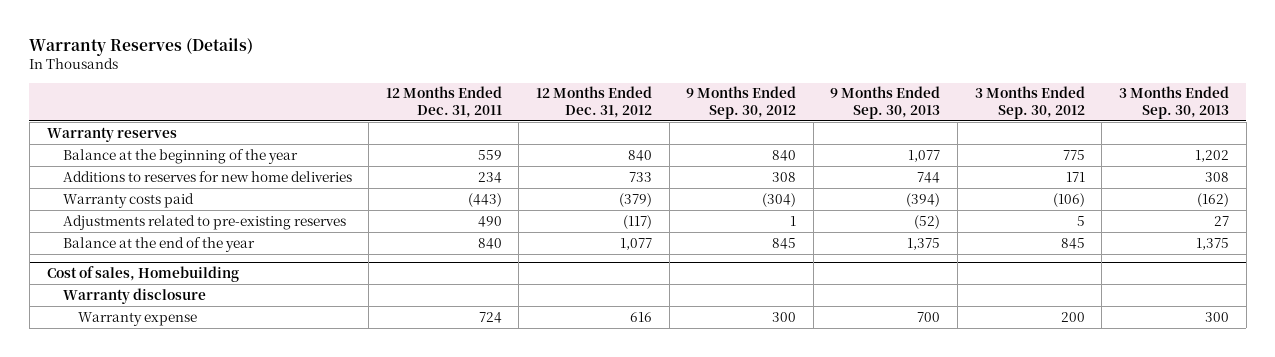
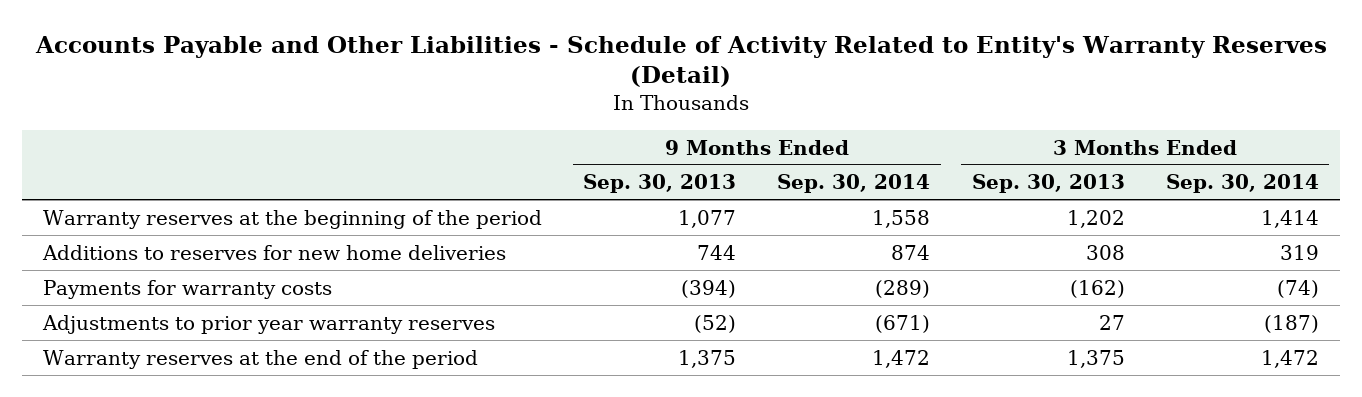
[29,37,254,56] Warranty Reserves (Details) -> [34,35,1327,88] Accounts Payable and Other Liabilities - Schedule of Activity Related to Entity's Warranty Reserves (Detail)
[385,86,502,118] 12 Months Ended Dec. 31, 2011 -> none
[535,86,652,118] 12 Months Ended Dec. 31, 2012 -> none
[686,86,797,119] 9 Months Ended Sep. 30, 2012 -> none
[974,86,1085,119] 3 Months Ended Sep. 30, 2012 -> none
none -> [777,174,931,194] Sep. 30, 2014
none -> [1166,174,1320,194] Sep. 30, 2014
[46,126,177,142] Warranty reserves -> none
[62,148,298,164] Balance at the beginning of the year -> [42,209,542,229] Warranty reserves at the beginning of the period
[46,265,239,282] Cost of sales, Homebuilding -> none
[62,287,206,304] Warranty disclosure -> none
[78,311,198,326] Warranty expense -> none
[62,192,194,208] Warranty costs paid -> [42,279,332,299] Payments for warranty costs
[62,214,346,230] Adjustments related to pre-existing reserves -> [41,314,495,334] Adjustments to prior year warranty reserves
[62,236,255,252] Balance at the end of the year -> [42,349,478,369] Warranty reserves at the end of the period

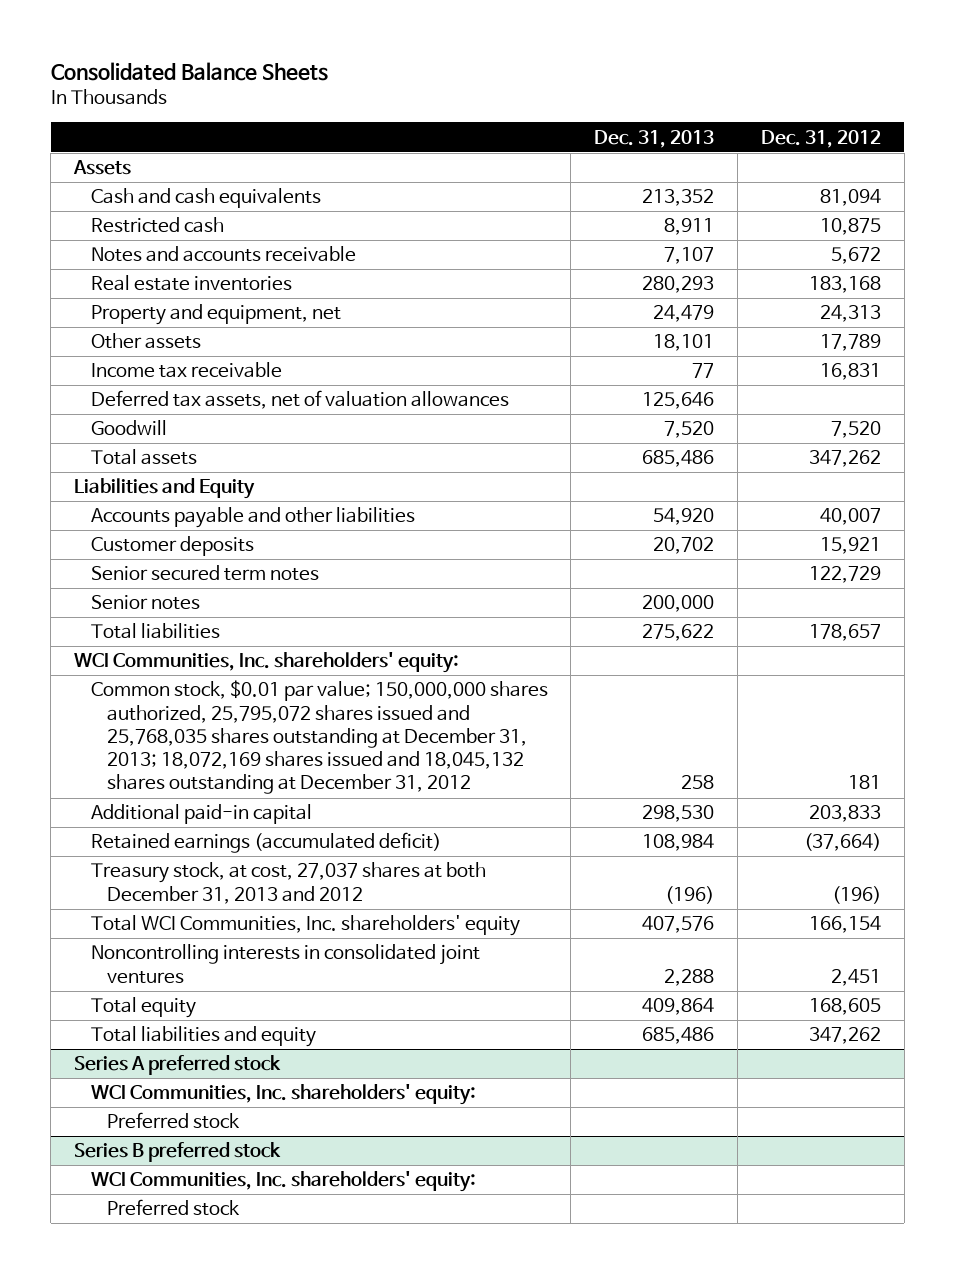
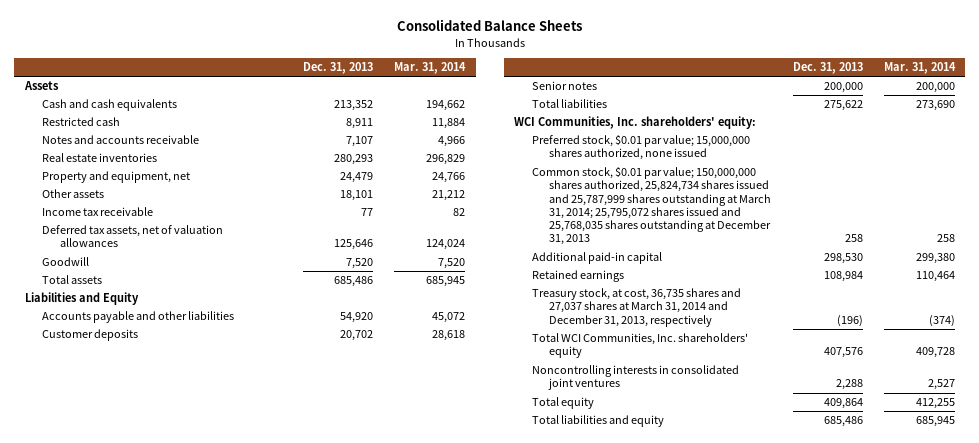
[760,129,881,148] Dec. 31, 2012 -> none
none -> [394,61,467,74] Mar. 31, 2014
[90,565,319,582] Senior secured term notes -> none
none -> [531,134,750,161] Preferred stock, $0.01 par value; 15,000,000 shares authorized, none issued
[90,680,548,795] Common stock, $0.01 par value; 150,000,000 shares authorized, 25,795,072 shares issued and 25,768,035 shares outstanding at December 31, 2013; 18,072,169 shares issued and 18,045,132 shares outstanding at December 31, 2012 -> [531,166,772,246] Common stock, $0.01 par value; 150,000,000 shares authorized, 25,824,734 shares issued and 25,787,999 shares outstanding at March 31, 2014; 25,795,072 shares issued and 25,768,035 shares outstanding at December 31, 2013
[90,832,441,854] Retained earnings (accumulated deficit) -> [531,270,624,283] Retained earnings
[90,862,486,904] Treasury stock, at cost, 27,037 shares at both December 31, 2013 and 2012 -> [531,288,741,327] Treasury stock, at cost, 36,735 shares and 27,037 shares at March 31, 2014 and December 31, 2013, respectively
[74,1055,282,1076] Series A preferred stock -> none
[90,1084,476,1106] WCI Communities, Inc. shareholders' equity: -> none
[107,1112,241,1130] Preferred stock -> none
[74,1142,282,1163] Series B preferred stock -> none
[90,1171,476,1193] WCI Communities, Inc. shareholders' equity: -> none
[107,1199,241,1217] Preferred stock -> none

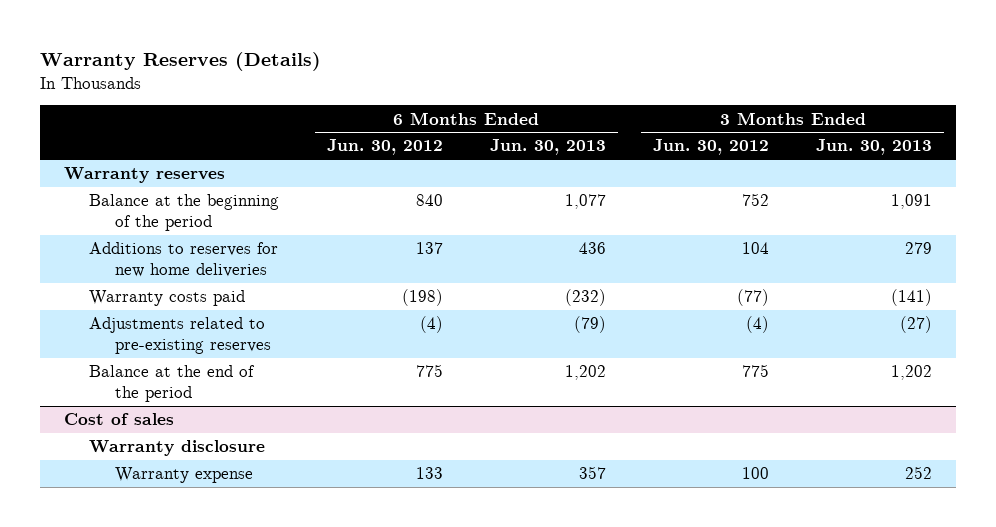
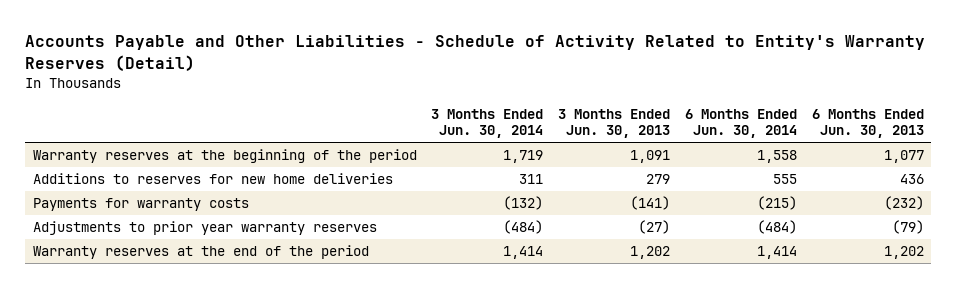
[40,52,322,72] Warranty Reserves (Details) -> [25,34,926,71] Accounts Payable and Other Liabilities - Schedule of Activity Related to Entity's Warranty Reserves (Detail)
[326,139,443,156] Jun. 30, 2012 -> none
[653,139,770,156] Jun. 30, 2012 -> none
none -> [431,108,544,139] 3 Months Ended Jun. 30, 2014
none -> [684,108,797,139] 6 Months Ended Jun. 30, 2014
[64,167,226,184] Warranty reserves -> none
[89,194,280,231] Balance at the beginning of the period -> [32,149,417,164] Warranty reserves at the beginning of the period
[64,413,175,426] Cost of sales -> none
[89,440,266,457] Warranty disclosure -> none
[114,467,253,484] Warranty expense -> none
[89,290,246,307] Warranty costs paid -> [32,198,249,212] Payments for warranty costs
[89,317,271,354] Adjustments related to pre-existing reserves -> [32,221,377,236] Adjustments to prior year warranty reserves
[89,365,256,402] Balance at the end of the period -> [32,245,369,260] Warranty reserves at the end of the period

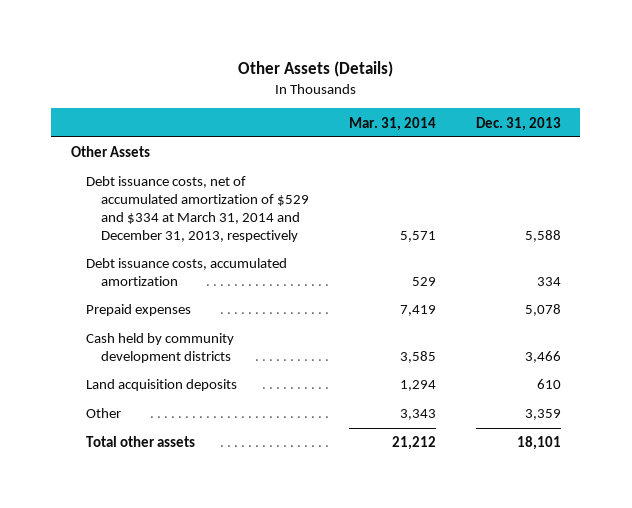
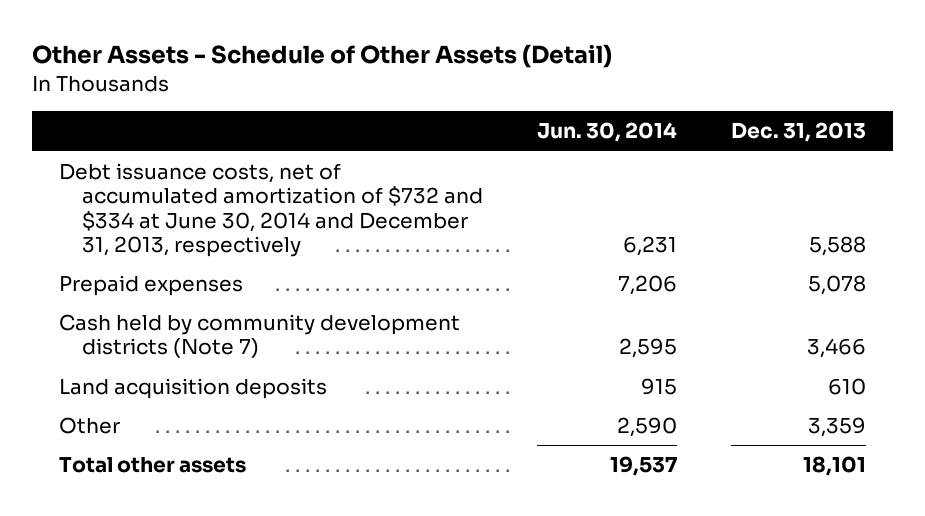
[237,60,393,77] Other Assets (Details) -> [31,44,612,69] Other Assets - Schedule of Other Assets (Detail)
[349,116,437,131] Mar. 31, 2014 -> none
none -> [537,122,678,143] Jun. 30, 2014
[70,146,150,158] Other Assets -> none
[86,258,288,286] Debt issuance costs, accumulated amortization -> none
[86,176,310,242] Debt issuance costs, net of accumulated amortization of $529 and $334 at March 31, 2014 and December 31, 2013, respectively -> [58,163,484,258] Debt issuance costs, net of accumulated amortization of $732 and $334 at June 30, 2014 and December 31, 2013, respectively
[86,333,235,363] Cash held by community development districts -> [58,314,460,359] Cash held by community development districts (Note 7)

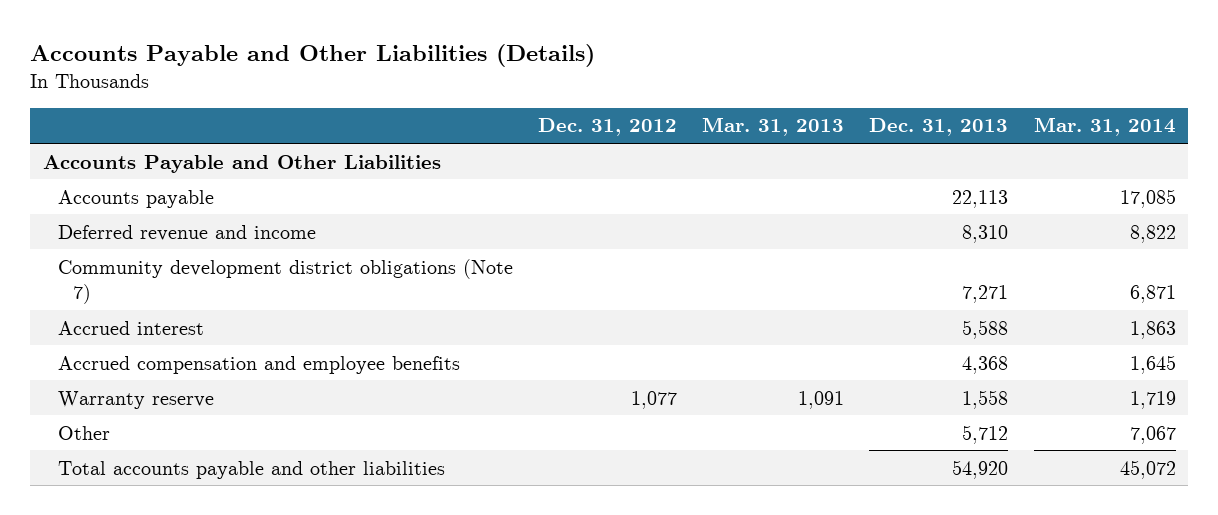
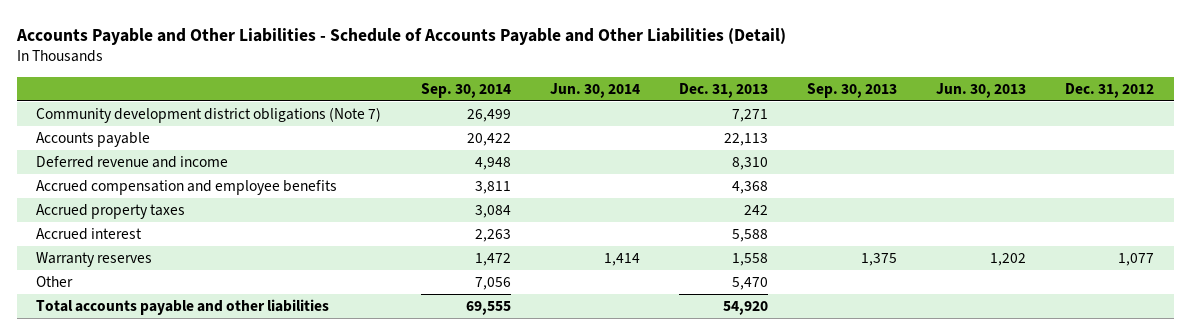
[30,43,596,67] Accounts Payable and Other Liabilities (Details) -> [15,27,786,45] Accounts Payable and Other Liabilities - Schedule of Accounts Payable and Other Liabilities (Detail)
[702,117,845,137] Mar. 31, 2013 -> none
[1033,117,1176,137] Mar. 31, 2014 -> none
none -> [420,82,511,98] Sep. 30, 2014
none -> [549,82,640,98] Jun. 30, 2014
none -> [806,82,897,98] Sep. 30, 2013
none -> [936,82,1027,98] Jun. 30, 2013
[42,154,441,173] Accounts Payable and Other Liabilities -> none
[57,258,513,304] Community development district obligations (Note 7) -> [36,107,382,124] Community development district obligations (Note 7)
none -> [36,204,186,220] Accrued property taxes
[57,320,204,335] Accrued interest -> [36,228,143,241] Accrued interest
[57,390,214,409] Warranty reserve -> [36,252,153,268] Warranty reserves
[962,424,1009,444] 5,712 -> [731,277,768,291] 5,470

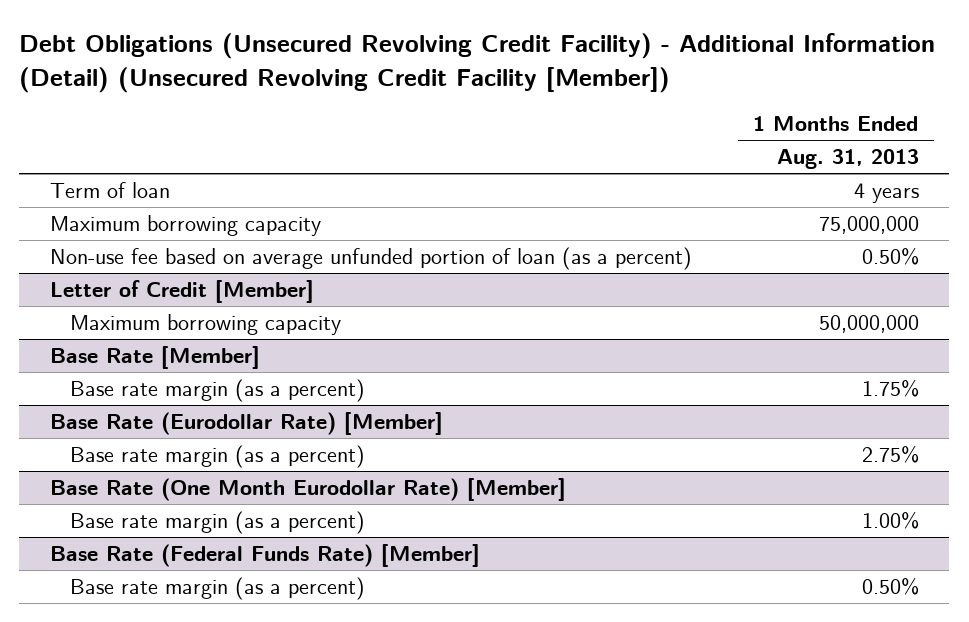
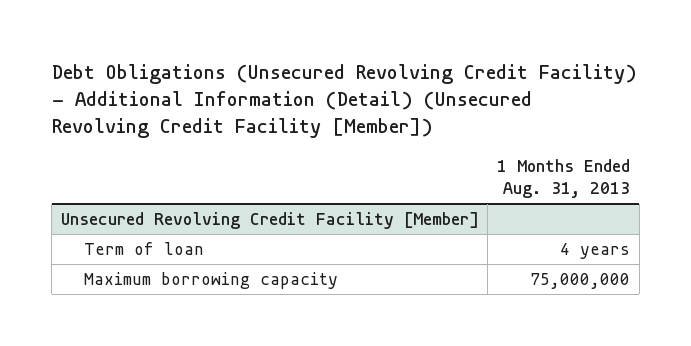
none -> [60,212,479,230] Unsecured Revolving Credit Facility [Member]
[50,247,693,271] Non-use fee based on average unfunded portion of loan (as a percent) -> none
[50,280,315,304] Letter of Credit [Member] -> none
[70,314,342,336] Maximum borrowing capacity -> none
[50,346,261,370] Base Rate [Member] -> none
[70,379,366,403] Base rate margin (as a percent) -> none
[50,412,444,436] Base Rate (Eurodollar Rate) [Member] -> none
[70,445,366,469] Base rate margin (as a percent) -> none
[50,478,567,502] Base Rate (One Month Eurodollar Rate) [Member] -> none
[70,511,366,535] Base rate margin (as a percent) -> none
[50,544,481,568] Base Rate (Federal Funds Rate) [Member] -> none
[70,577,366,601] Base rate margin (as a percent) -> none

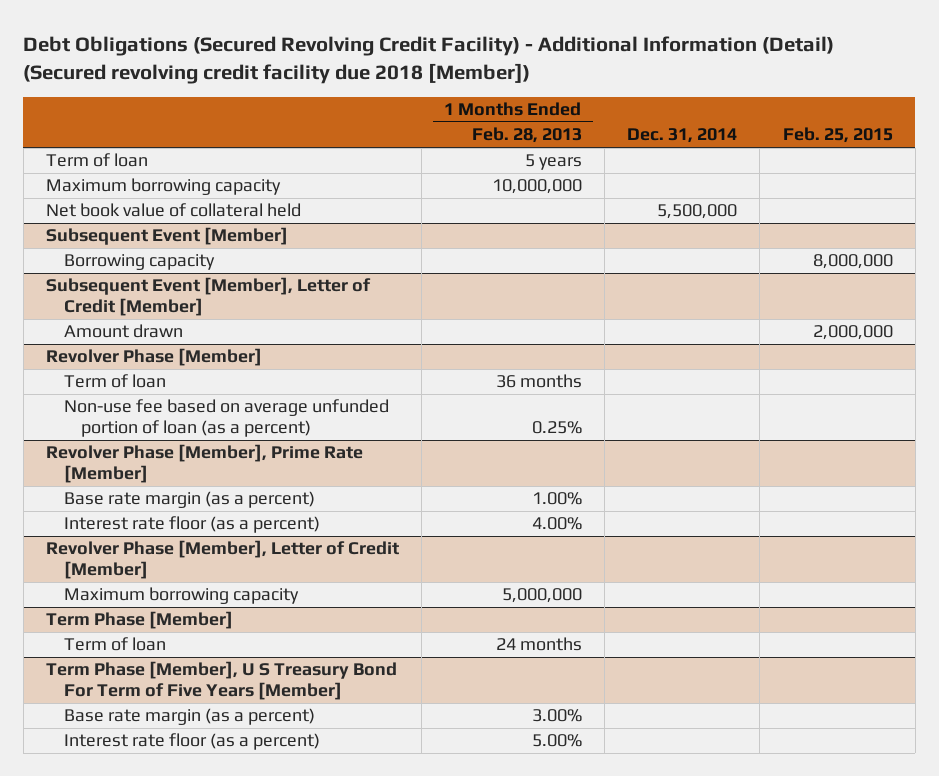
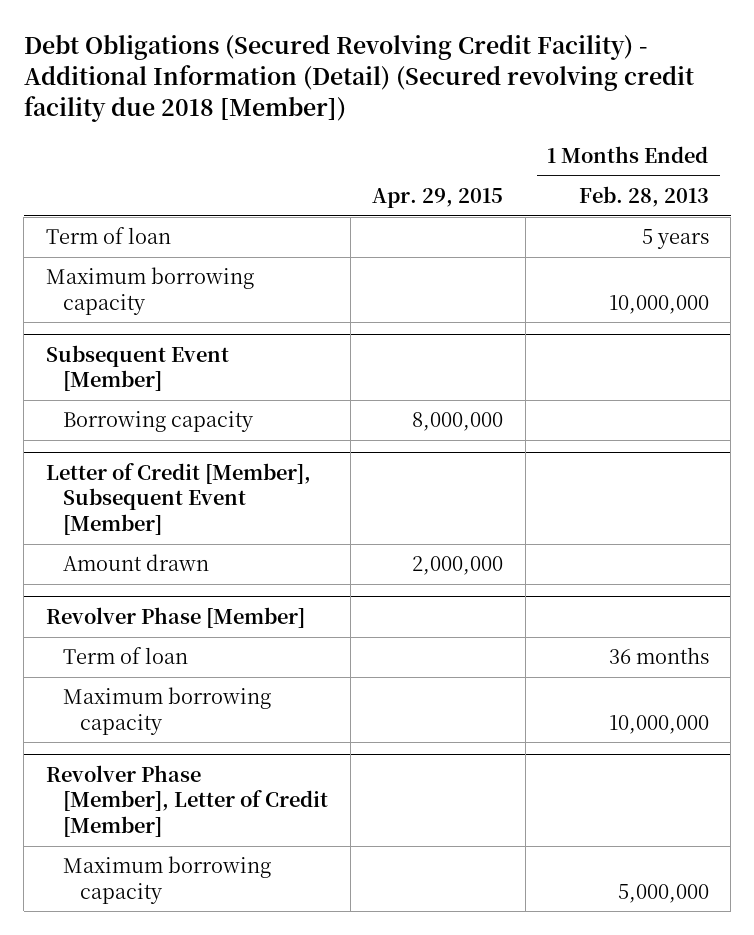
[627,128,738,144] Dec. 31, 2014 -> none
[782,127,893,144] Feb. 25, 2015 -> none
none -> [372,187,504,208] Apr. 29, 2015
[46,203,302,218] Net book value of collateral held -> none
[46,277,372,317] Subsequent Event [Member], Letter of Credit [Member] -> [45,462,311,536] Letter of Credit [Member], Subsequent Event [Member]
[63,399,389,438] Non-use fee based on average unfunded portion of loan (as a percent) -> none
[46,444,364,484] Revolver Phase [Member], Prime Rate [Member] -> none
[63,491,315,509] Base rate margin (as a percent) -> none
[63,516,320,534] Interest rate floor (as a percent) -> none
none -> [62,687,271,735] Maximum borrowing capacity
[46,611,234,630] Term Phase [Member] -> none
[63,637,166,652] Term of loan -> none
[46,661,398,701] Term Phase [Member], U S Treasury Bond For Term of Five Years [Member] -> none
[63,708,315,726] Base rate margin (as a percent) -> none
[63,733,320,751] Interest rate floor (as a percent) -> none

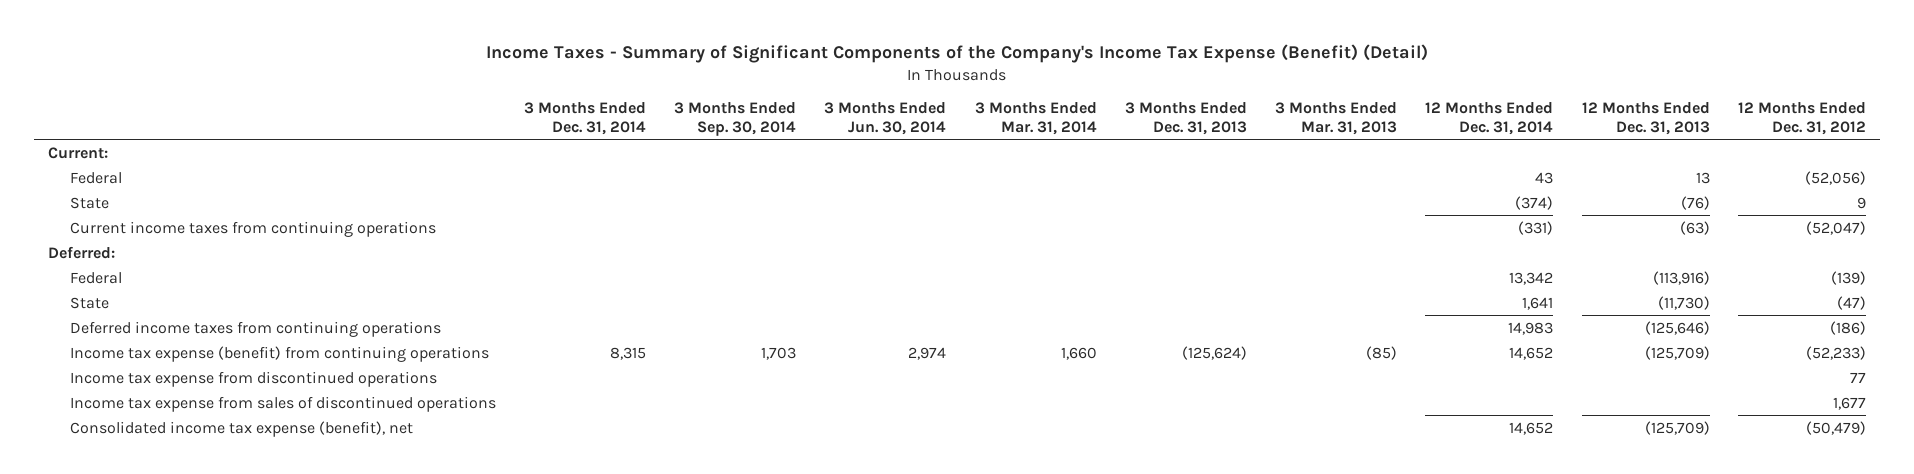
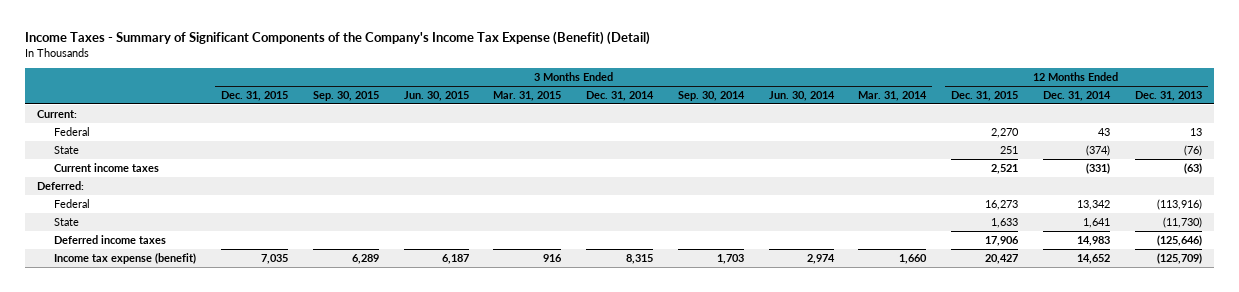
[1124,102,1247,135] 3 Months Ended Dec. 31, 2013 -> none
[1275,102,1398,135] 3 Months Ended Mar. 31, 2013 -> none
[1737,102,1866,135] 12 Months Ended Dec. 31, 2012 -> none
none -> [221,91,289,102] Dec. 31, 2015
none -> [312,91,379,102] Sep. 30, 2015
none -> [403,91,469,102] Jun. 30, 2015
none -> [493,91,562,102] Mar. 31, 2015
none -> [951,91,1019,102] Dec. 31, 2015
[69,220,436,237] Current income taxes from continuing operations -> [54,162,160,172] Current income taxes
[69,370,437,387] Income tax expense from discontinued operations -> none
[69,395,496,412] Income tax expense from sales of discontinued operations -> none
[69,420,413,437] Consolidated income tax expense (benefit), net -> none
[69,320,441,337] Deferred income taxes from continuing operations -> [54,234,167,244] Deferred income taxes
[69,345,489,362] Income tax expense (benefit) from continuing operations -> [54,252,197,264] Income tax expense (benefit)

